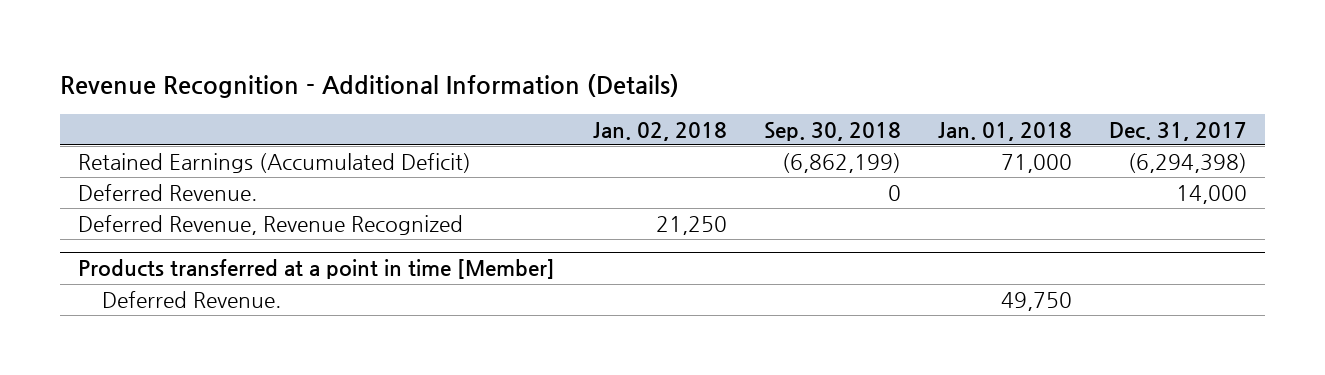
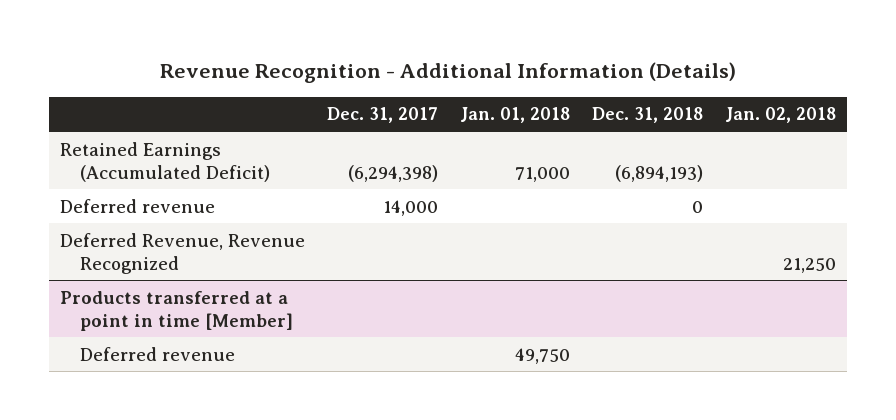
[763,121,901,141] Sep. 30, 2018 -> none
none -> [592,107,704,124] Dec. 31, 2018
[78,184,258,202] Deferred Revenue. -> [60,198,216,213] Deferred revenue
[102,291,282,309] Deferred Revenue. -> [80,346,236,361] Deferred revenue

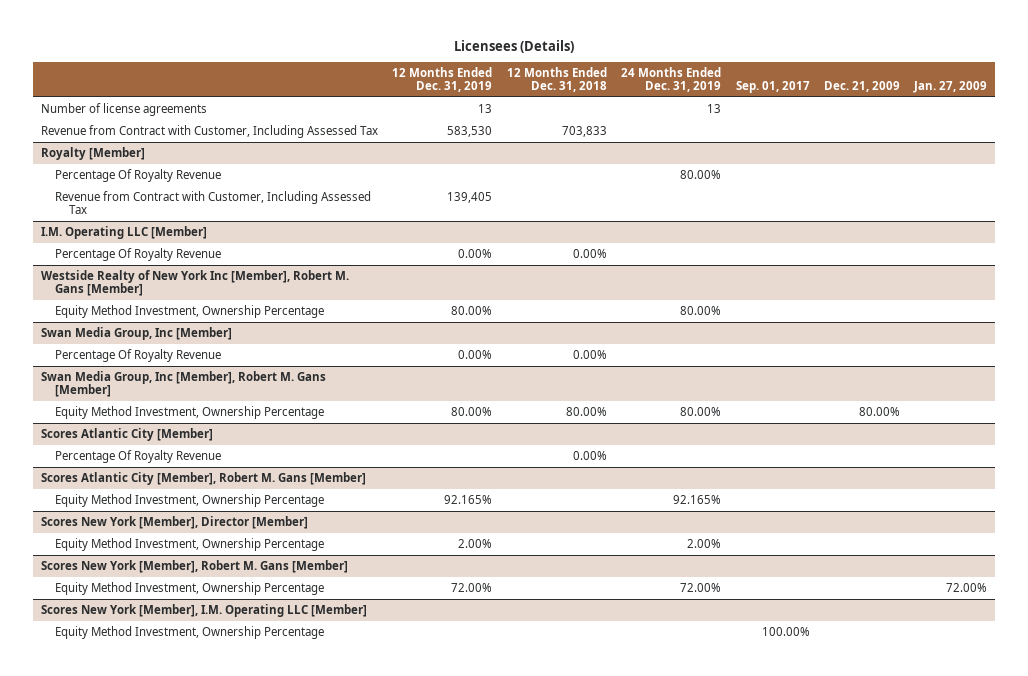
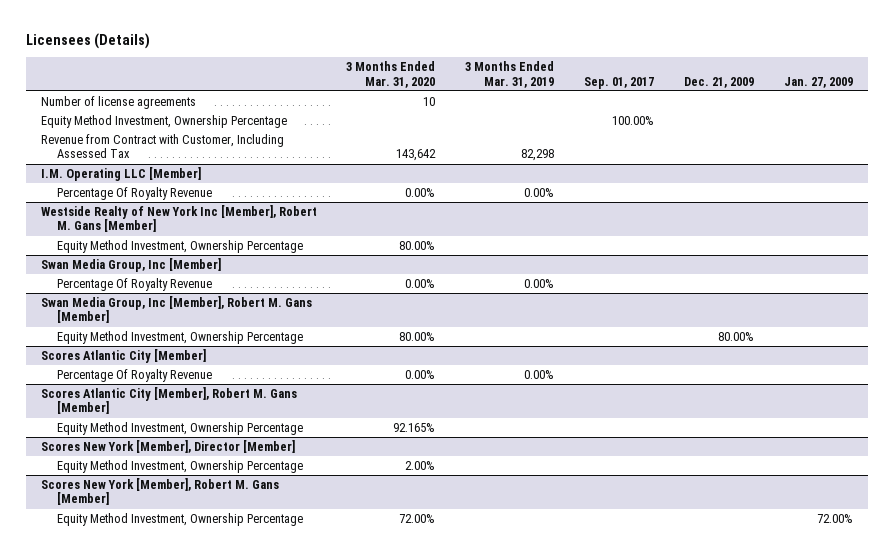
[392,67,493,93] 12 Months Ended Dec. 31, 2019 -> none
[506,67,607,93] 12 Months Ended Dec. 31, 2018 -> none
[621,67,722,93] 24 Months Ended Dec. 31, 2019 -> none
none -> [346,61,436,88] 3 Months Ended Mar. 31, 2020
none -> [465,61,555,88] 3 Months Ended Mar. 31, 2019
none -> [40,114,287,128] Equity Method Investment, Ownership Percentage
[40,146,145,160] Royalty [Member] -> none
[55,168,222,182] Percentage Of Royalty Revenue -> none
[55,190,372,214] Revenue from Contract with Customer, Including Assessed Tax -> none
[40,603,367,617] Scores New York [Member], I.M. Operating LLC [Member] -> none
[55,625,325,639] Equity Method Investment, Ownership Percentage -> none

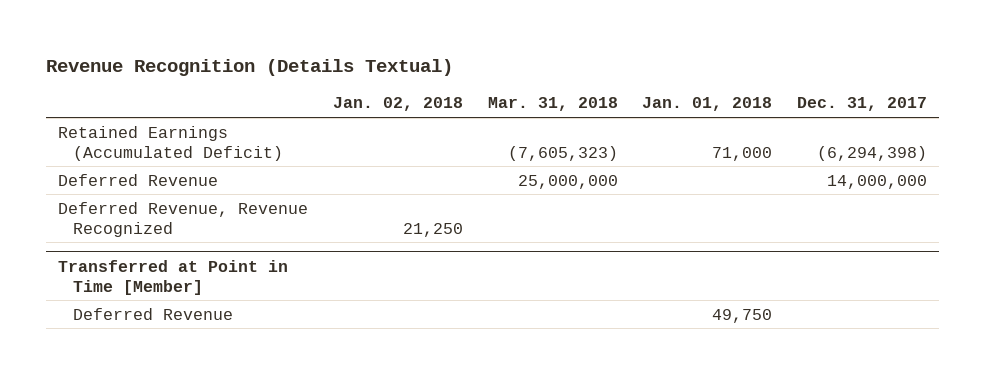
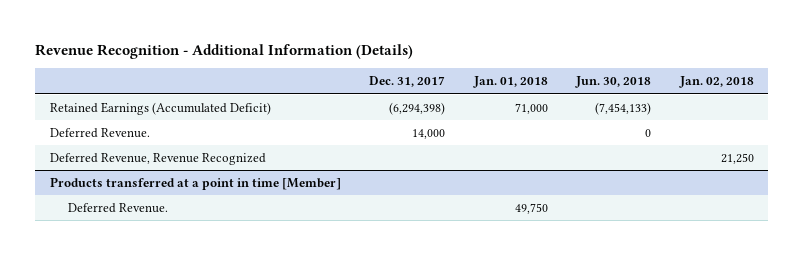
[46,59,454,77] Revenue Recognition (Details Textual) -> [35,44,414,60] Revenue Recognition - Additional Information (Details)
[487,97,618,112] Mar. 31, 2018 -> none
none -> [575,76,652,89] Jun. 30, 2018
[58,173,219,186] Deferred Revenue -> [49,127,150,138] Deferred Revenue.
[826,174,927,189] 14,000,000 -> [412,128,446,139] 14,000
[58,259,289,295] Transferred at Point in Time [Member] -> [49,176,341,190] Products transferred at a point in time [Member]
[73,307,234,320] Deferred Revenue -> [68,202,169,213] Deferred Revenue.

